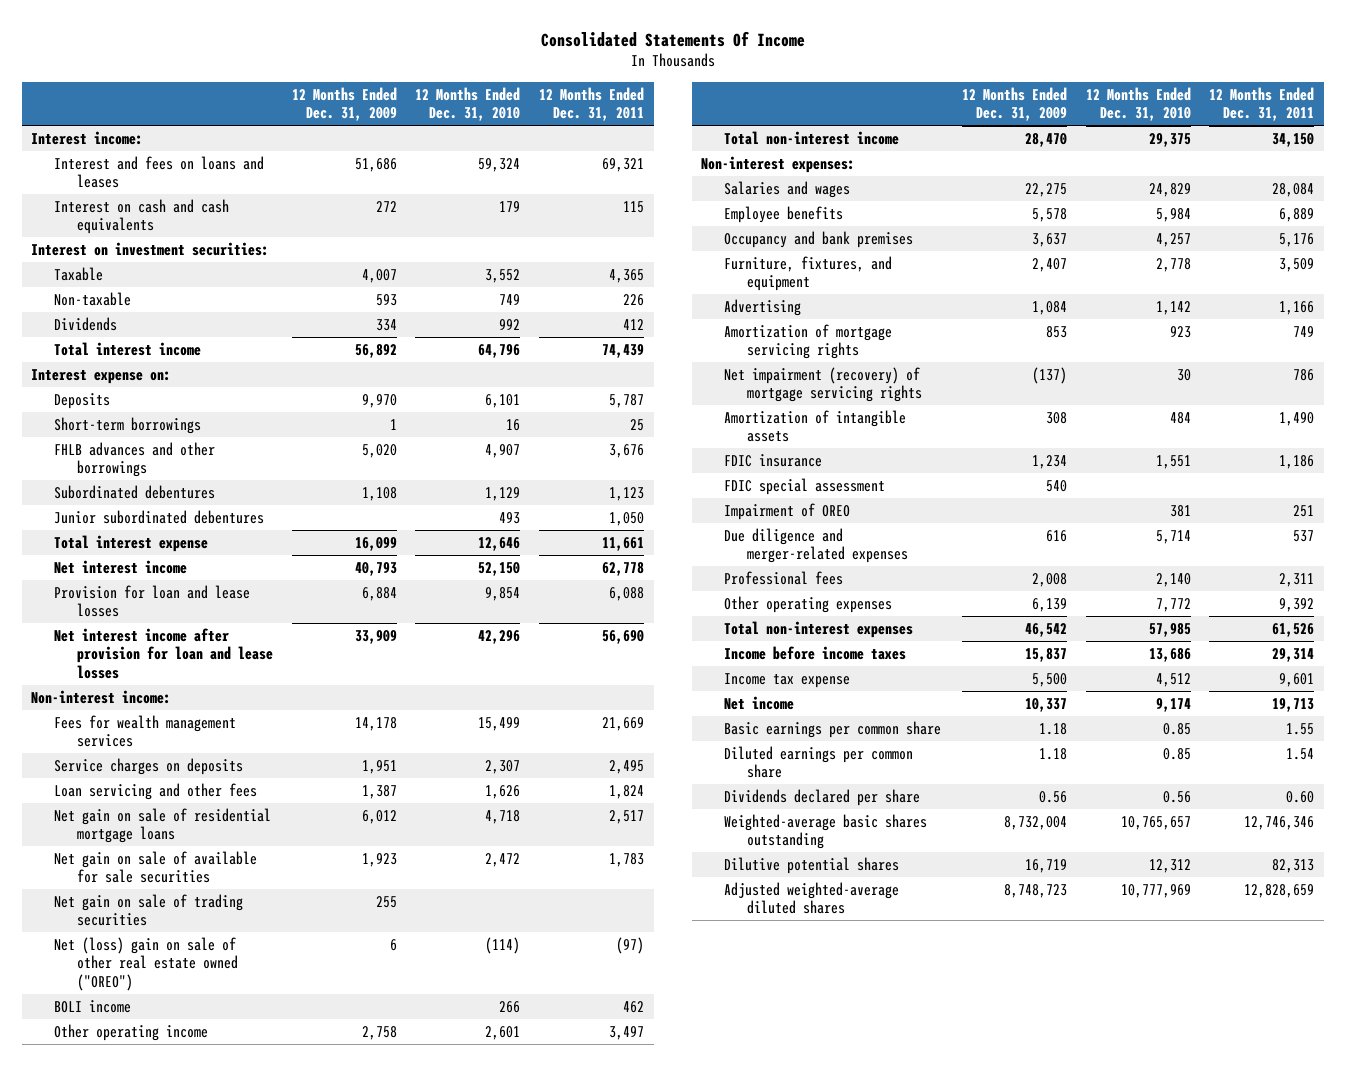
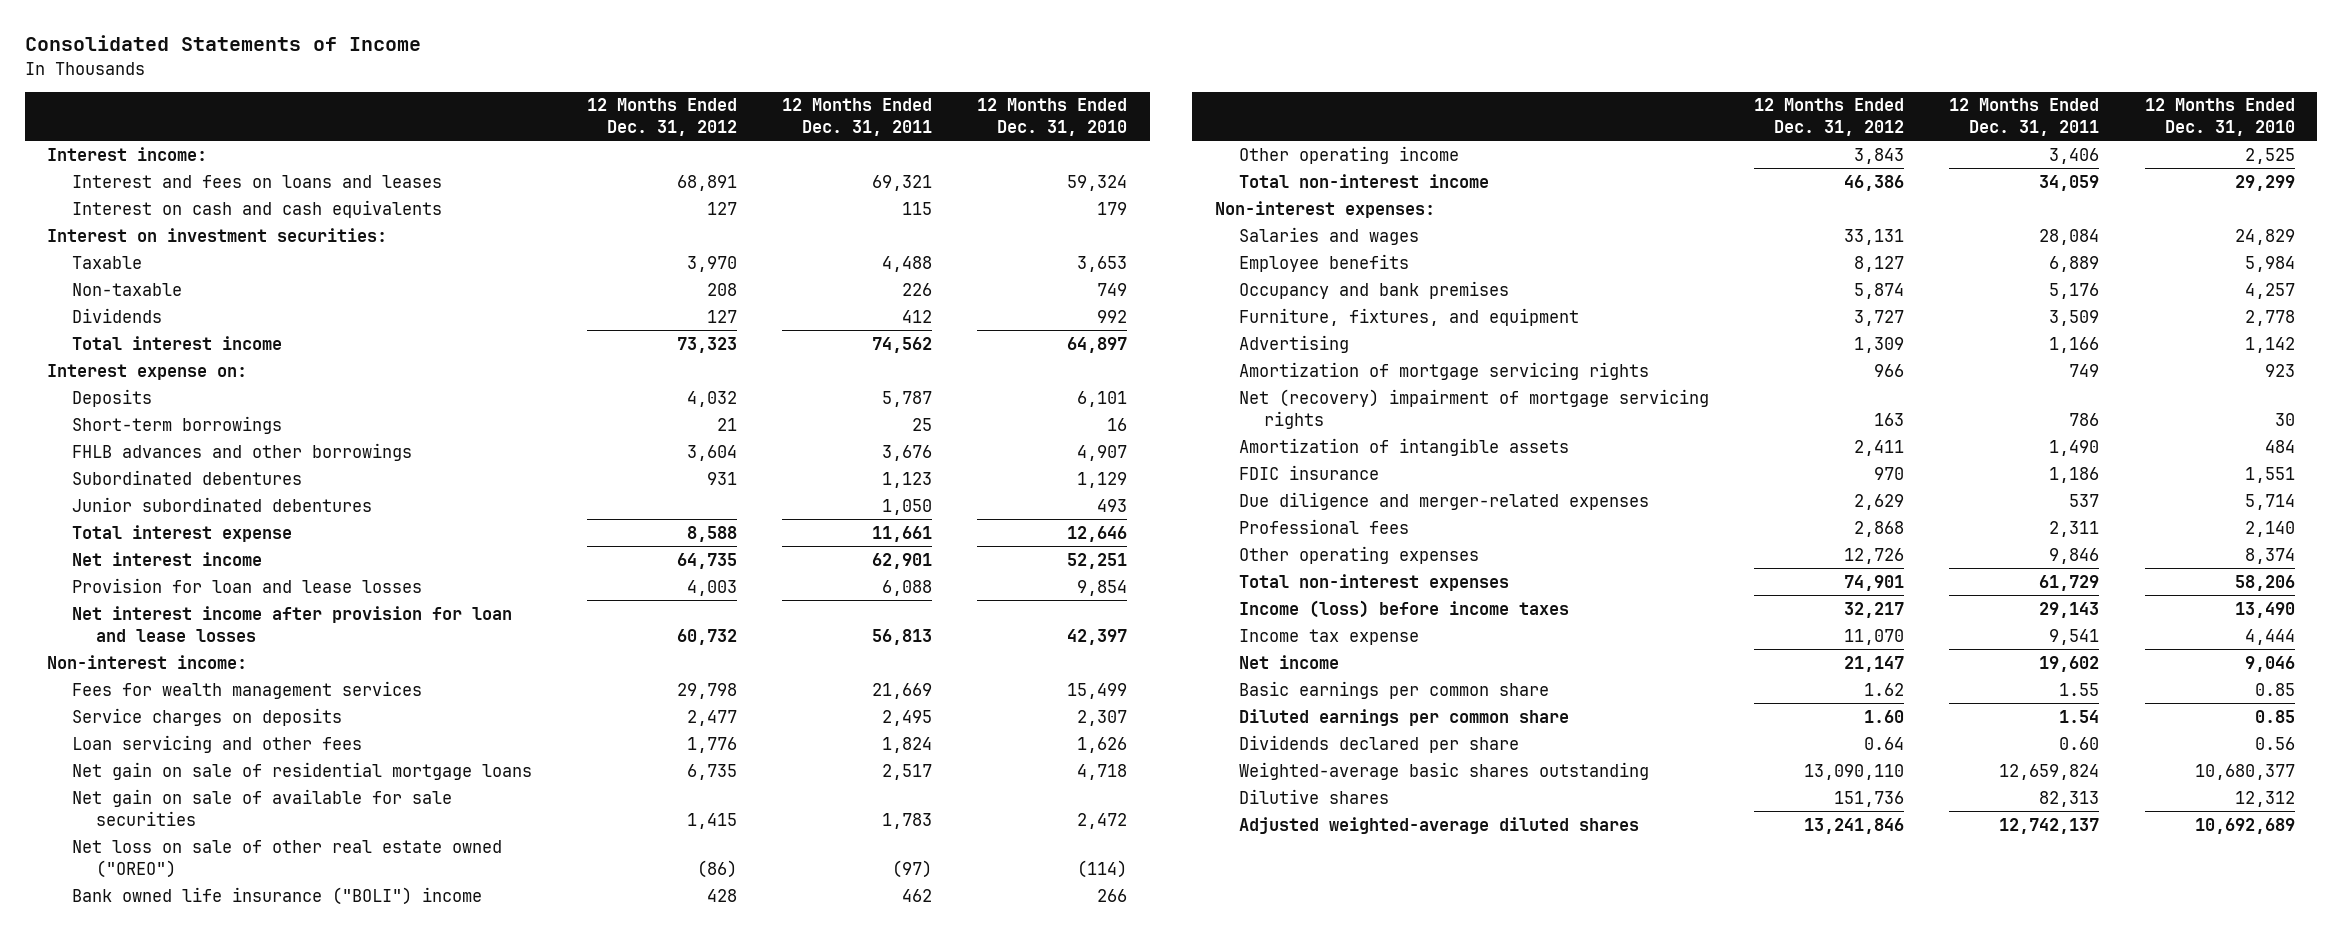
[540,30,805,47] Consolidated Statements Of Income -> [24,35,421,52] Consolidated Statements of Income
[291,86,397,121] 12 Months Ended Dec. 31, 2009 -> none
none -> [586,98,737,137] 12 Months Ended Dec. 31, 2012
[485,268,521,283] 3,552 -> [1076,255,1127,272] 3,653
[609,268,645,283] 4,365 -> [881,255,932,272] 4,488
[478,343,521,358] 64,796 -> [1066,336,1127,353] 64,897
[602,343,645,358] 74,439 -> [871,336,932,353] 74,562
[478,561,521,576] 52,150 -> [1066,552,1127,569] 52,251
[602,561,645,576] 62,778 -> [871,552,932,569] 62,901
[478,629,521,644] 42,296 -> [1066,628,1127,645] 42,397
[602,629,645,644] 56,690 -> [871,628,932,645] 56,813
[53,893,243,927] Net gain on sale of trading securities -> none
[53,936,238,991] Net (loss) gain on sale of other real estate owned ("OREO") -> [71,839,502,878] Net loss on sale of other real estate owned ("OREO")
[53,999,131,1013] BOLI income -> [71,886,482,905] Bank owned life insurance ("BOLI") income
[485,1025,521,1040] 2,601 -> [2244,147,2295,164] 2,525
[609,1025,645,1040] 3,497 -> [2049,147,2100,164] 3,406
[1148,132,1191,147] 29,375 -> [2234,174,2295,191] 29,299
[1272,132,1315,147] 34,150 -> [2039,174,2100,191] 34,059
[724,366,922,403] Net impairment (recovery) of mortgage servicing rights -> [1239,388,1710,429] Net (recovery) impairment of mortgage servicing rights
[724,477,886,495] FDIC special assessment -> none
[724,502,851,520] Impairment of OREO -> none
[1155,597,1191,612] 7,772 -> [2244,547,2295,564] 8,374
[1279,597,1315,612] 9,392 -> [2049,547,2100,564] 9,846
[1148,622,1191,637] 57,985 -> [2234,574,2295,591] 58,206
[1272,622,1315,637] 61,526 -> [2039,574,2100,591] 61,729
[724,645,907,660] Income before income taxes -> [1239,599,1570,618] Income (loss) before income taxes
[1148,647,1191,662] 13,686 -> [2234,601,2295,618] 13,490
[1272,647,1315,662] 29,314 -> [2039,601,2100,618] 29,143
[1155,672,1191,687] 4,512 -> [2244,628,2295,645] 4,444
[1279,672,1315,687] 9,601 -> [2049,628,2100,645] 9,541
[1155,697,1191,712] 9,174 -> [2244,655,2295,672] 9,046
[1272,697,1315,712] 19,713 -> [2039,655,2100,672] 19,602
[1120,815,1191,830] 10,765,657 -> [2194,763,2295,780] 10,680,377
[1244,815,1315,830] 12,746,346 -> [1999,763,2100,780] 12,659,824
[724,856,900,874] Dilutive potential shares -> [1239,788,1390,804] Dilutive shares
[1120,883,1191,898] 10,777,969 -> [2194,817,2295,834] 10,692,689
[1244,883,1315,898] 12,828,659 -> [1999,817,2100,834] 12,742,137

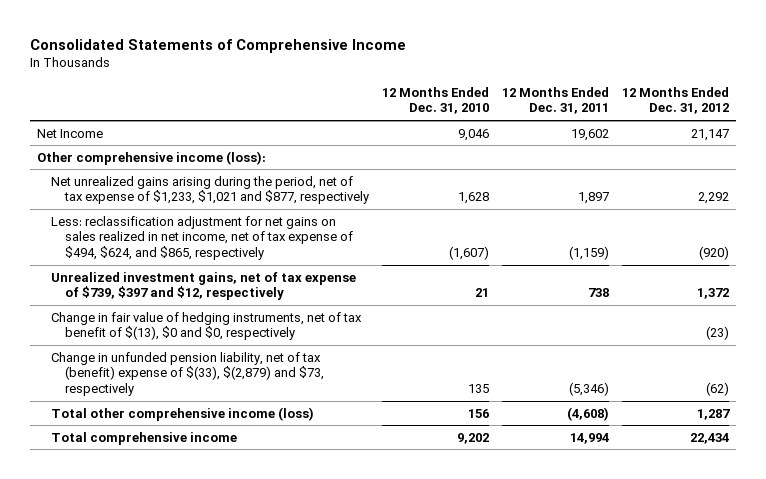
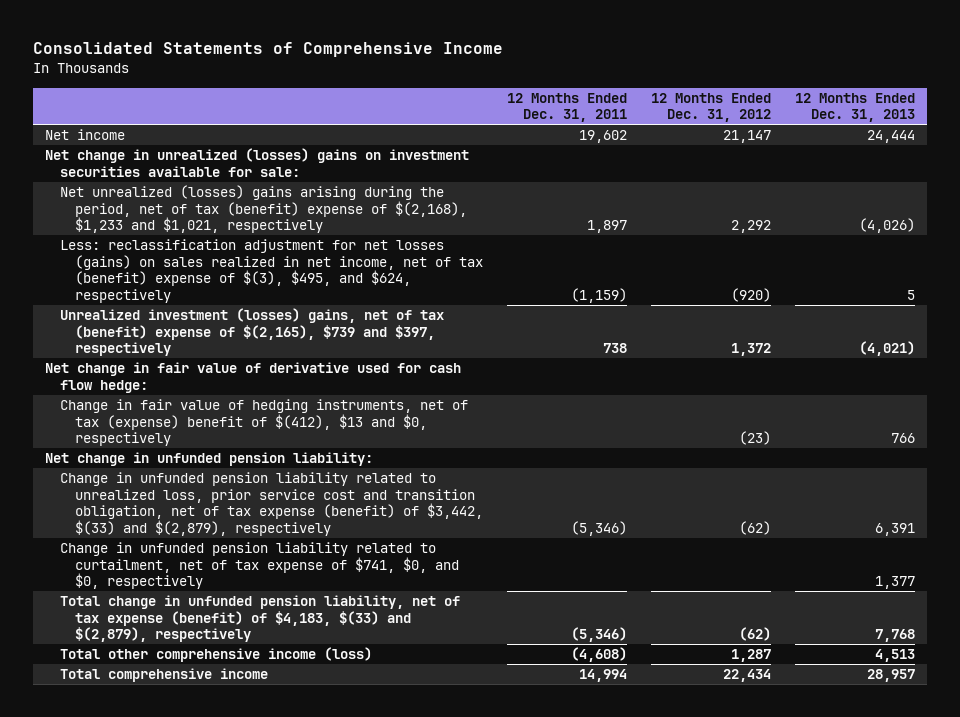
[381,86,489,115] 12 Months Ended Dec. 31, 2010 -> none
none -> [795,92,916,123] 12 Months Ended Dec. 31, 2013
[36,150,266,165] Other comprehensive income (loss): -> none
[36,128,103,138] Net Income -> [44,129,125,141] Net income
none -> [44,148,469,177] Net change in unrealized (losses) gains on investment securities available for sale:
[50,175,369,205] Net unrealized gains arising during the period, net of tax expense of $1,233, $1,021 and $877, respectively -> [59,185,468,234] Net unrealized (losses) gains arising during the period, net of tax (benefit) expense of $(2,168), $1,233 and $1,021, respectively
[50,215,353,261] Less: reclassification adjustment for net gains on sales realized in net income, net of tax expense of $494, $624, and $865, respectively -> [59,239,484,304] Less: reclassification adjustment for net losses (gains) on sales realized in net income, net of tax (benefit) expense of $(3), $495, and $624, respectively
[50,271,356,301] Unrealized investment gains, net of tax expense of $739, $397 and $12, respectively -> [59,308,444,357] Unrealized investment (losses) gains, net of tax (benefit) expense of $(2,165), $739 and $397, respectively
none -> [44,362,461,393] Net change in fair value of derivative used for cash flow hedge:
[50,311,362,341] Change in fair value of hedging instruments, net of tax benefit of $(13), $0 and $0, respectively -> [59,399,468,447] Change in fair value of hedging instruments, net of tax (expense) benefit of $(412), $13 and $0, respectively
none -> [44,452,373,467] Net change in unfunded pension liability:
none -> [59,472,484,537] Change in unfunded pension liability related to unrealized loss, prior service cost and transition obligation, net of tax expense (benefit) of $3,442, $(33) and $(2,879), respectively
none -> [59,542,460,590] Change in unfunded pension liability related to curtailment, net of tax expense of $741, $0, and $0, respectively
[50,351,324,397] Change in unfunded pension liability, net of tax (benefit) expense of $(33), $(2,879) and $73, respectively -> [59,595,460,643] Total change in unfunded pension liability, net of tax expense (benefit) of $4,183, $(33) and $(2,879), respectively

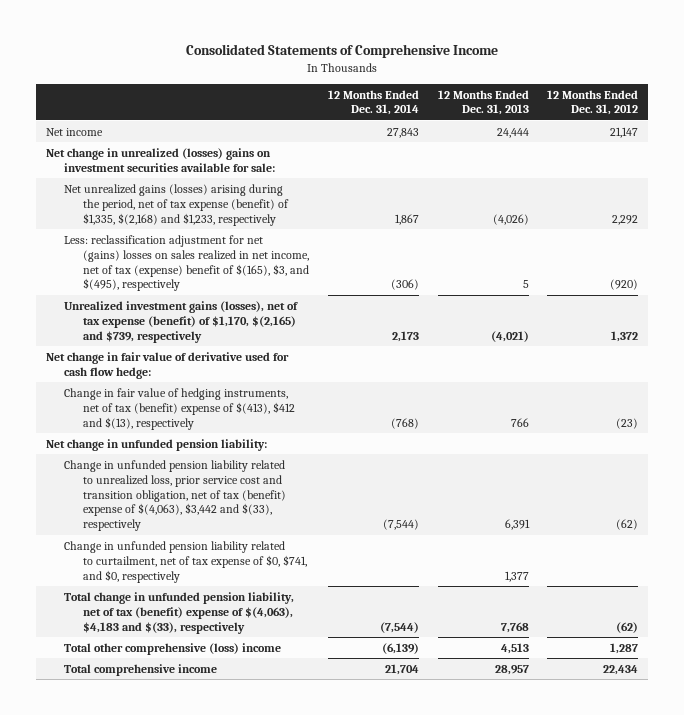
[507,92,628,123] 12 Months Ended Dec. 31, 2011 -> none
none -> [327,89,419,116] 12 Months Ended Dec. 31, 2014
[59,185,468,234] Net unrealized (losses) gains arising during the period, net of tax (benefit) expense of $(2,168), $1,233 and $1,021, respectively -> [64,183,289,226] Net unrealized gains (losses) arising during the period, net of tax expense (benefit) of $1,335, $(2,168) and $1,233, respectively
[59,239,484,304] Less: reclassification adjustment for net losses (gains) on sales realized in net income, net of tax (benefit) expense of $(3), $495, and $624, respectively -> [64,234,309,292] Less: reclassification adjustment for net (gains) losses on sales realized in net income, net of tax (expense) benefit of $(165), $3, and $(495), respectively
[59,308,444,357] Unrealized investment (losses) gains, net of tax (benefit) expense of $(2,165), $739 and $397, respectively -> [64,300,299,343] Unrealized investment gains (losses), net of tax expense (benefit) of $1,170, $(2,165) and $739, respectively
[59,399,468,447] Change in fair value of hedging instruments, net of tax (expense) benefit of $(412), $13 and $0, respectively -> [64,387,295,430] Change in fair value of hedging instruments, net of tax (benefit) expense of $(413), $412 and $(13), respectively
[59,472,484,537] Change in unfunded pension liability related to unrealized loss, prior service cost and transition obligation, net of tax expense (benefit) of $3,442, $(33) and $(2,879), respectively -> [64,459,286,532] Change in unfunded pension liability related to unrealized loss, prior service cost and transition obligation, net of tax (benefit) expense of $(4,063), $3,442 and $(33), respectively
[59,542,460,590] Change in unfunded pension liability related to curtailment, net of tax expense of $741, $0, and $0, respectively -> [64,540,307,583] Change in unfunded pension liability related to curtailment, net of tax expense of $0, $741, and $0, respectively
[59,595,460,643] Total change in unfunded pension liability, net of tax expense (benefit) of $4,183, $(33) and $(2,879), respectively -> [64,591,295,634] Total change in unfunded pension liability, net of tax (benefit) expense of $(4,063), $4,183 and $(33), respectively
[59,647,372,663] Total other comprehensive income (loss) -> [64,642,282,655] Total other comprehensive (loss) income

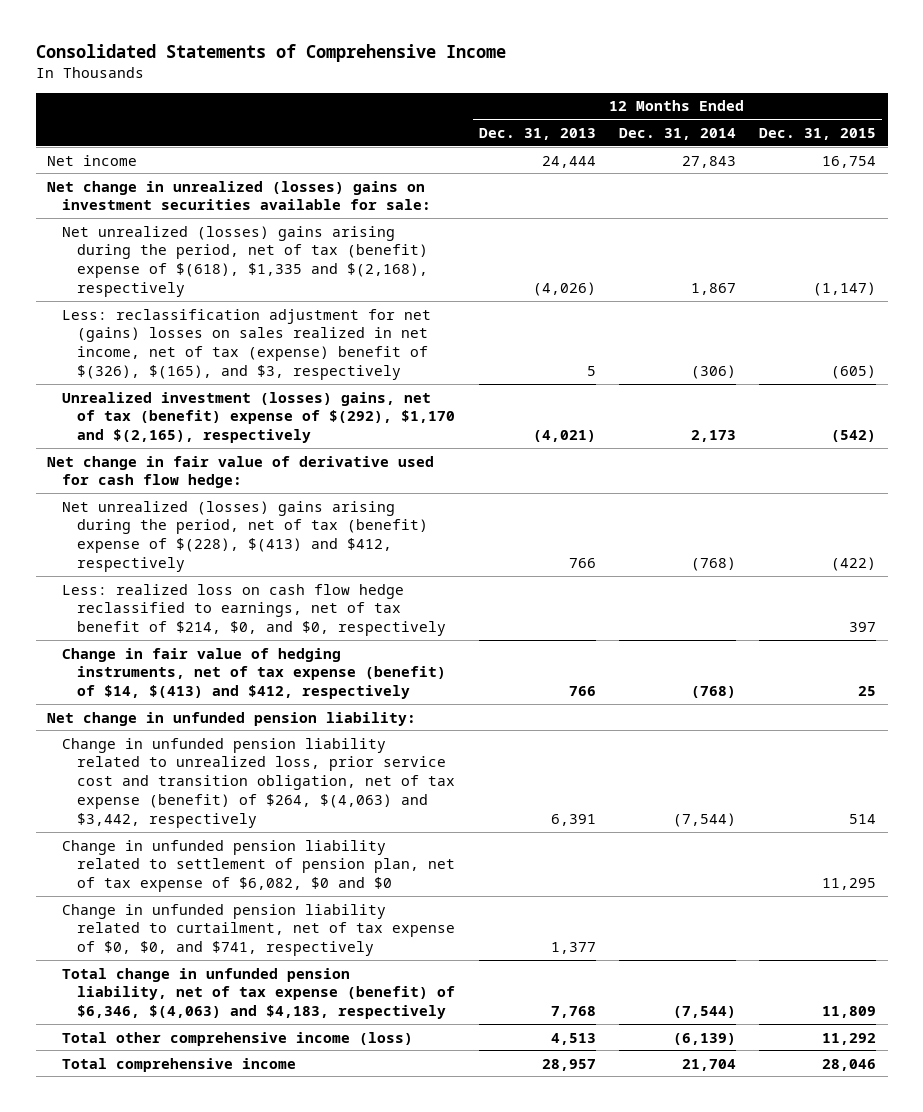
[547,89,639,116] 12 Months Ended Dec. 31, 2012 -> none
none -> [758,127,876,140] Dec. 31, 2015
[64,183,289,226] Net unrealized gains (losses) arising during the period, net of tax expense (benefit) of $1,335, $(2,168) and $1,233, respectively -> [62,225,429,297] Net unrealized (losses) gains arising during the period, net of tax (benefit) expense of $(618), $1,335 and $(2,168), respectively
[64,234,309,292] Less: reclassification adjustment for net (gains) losses on sales realized in net income, net of tax (expense) benefit of $(165), $3, and $(495), respectively -> [62,308,432,380] Less: reclassification adjustment for net (gains) losses on sales realized in net income, net of tax (expense) benefit of $(326), $(165), and $3, respectively
[64,300,299,343] Unrealized investment gains (losses), net of tax expense (benefit) of $1,170, $(2,165) and $739, respectively -> [62,391,456,444] Unrealized investment (losses) gains, net of tax (benefit) expense of $(292), $1,170 and $(2,165), respectively
none -> [62,500,429,572] Net unrealized (losses) gains arising during the period, net of tax (benefit) expense of $(228), $(413) and $412, respectively
none -> [62,583,447,637] Less: realized loss on cash flow hedge reclassified to earnings, net of tax benefit of $214, $0, and $0, respectively
[64,387,295,430] Change in fair value of hedging instruments, net of tax (benefit) expense of $(413), $412 and $(13), respectively -> [62,647,447,700] Change in fair value of hedging instruments, net of tax expense (benefit) of $14, $(413) and $412, respectively
[64,459,286,532] Change in unfunded pension liability related to unrealized loss, prior service cost and transition obligation, net of tax (benefit) expense of $(4,063), $3,442 and $(33), respectively -> [62,737,456,828] Change in unfunded pension liability related to unrealized loss, prior service cost and transition obligation, net of tax expense (benefit) of $264, $(4,063) and $3,442, respectively
none -> [62,839,456,893] Change in unfunded pension liability related to settlement of pension plan, net of tax expense of $6,082, $0 and $0
[64,540,307,583] Change in unfunded pension liability related to curtailment, net of tax expense of $0, $741, and $0, respectively -> [62,903,456,957] Change in unfunded pension liability related to curtailment, net of tax expense of $0, $0, and $741, respectively
[64,591,295,634] Total change in unfunded pension liability, net of tax (benefit) expense of $(4,063), $4,183 and $(33), respectively -> [62,967,456,1020] Total change in unfunded pension liability, net of tax expense (benefit) of $6,346, $(4,063) and $4,183, respectively
[64,642,282,655] Total other comprehensive (loss) income -> [62,1031,414,1046] Total other comprehensive income (loss)

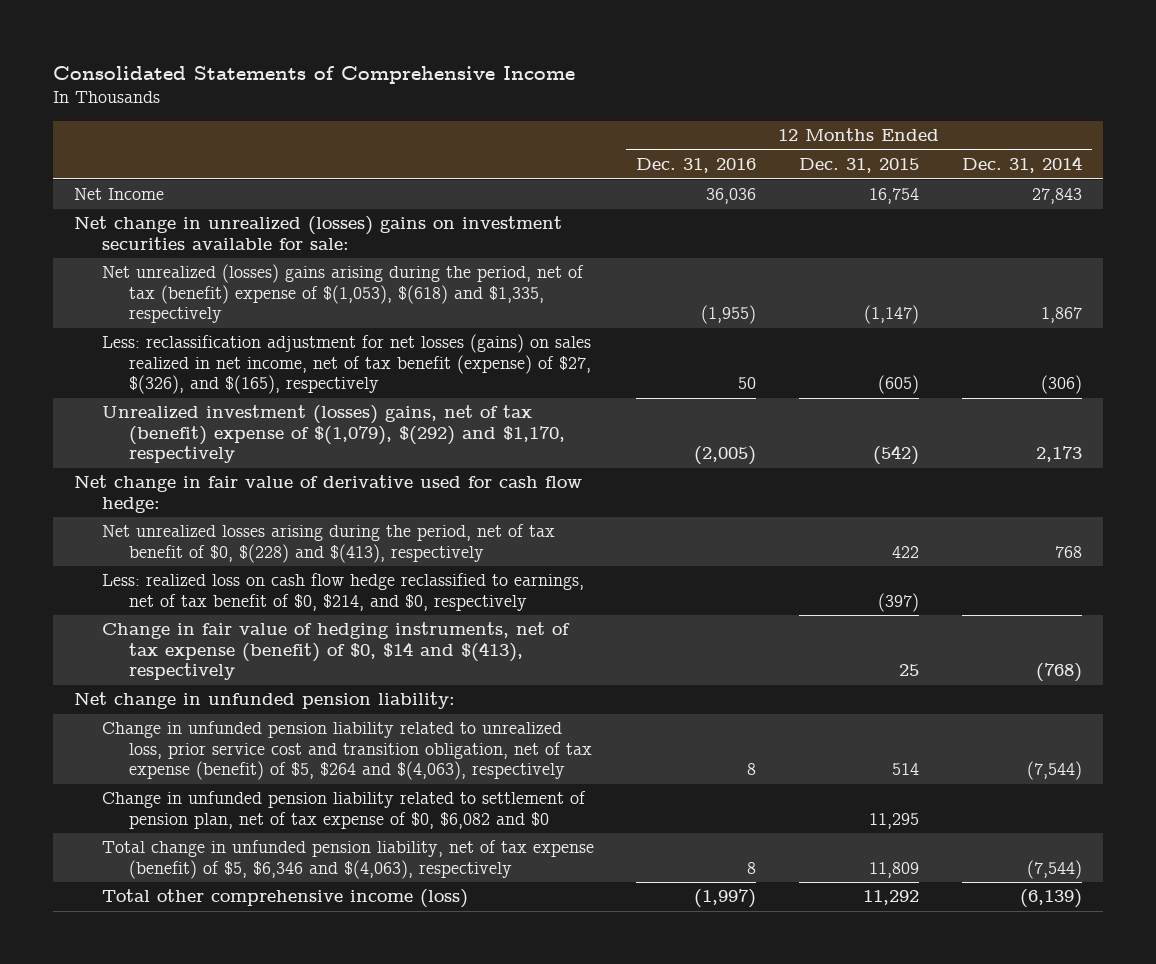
[478,127,596,140] Dec. 31, 2013 -> none
none -> [636,158,757,174] Dec. 31, 2016
[47,154,138,166] Net income -> [74,188,165,201] Net Income
[62,225,429,297] Net unrealized (losses) gains arising during the period, net of tax (benefit) expense of $(618), $1,335 and $(2,168), respectively -> [101,264,584,324] Net unrealized (losses) gains arising during the period, net of tax (benefit) expense of $(1,053), $(618) and $1,335, respectively
[62,308,432,380] Less: reclassification adjustment for net (gains) losses on sales realized in net income, net of tax (expense) benefit of $(326), $(165), and $3, respectively -> [101,334,592,395] Less: reclassification adjustment for net losses (gains) on sales realized in net income, net of tax benefit (expense) of $27, $(326), and $(165), respectively
[62,391,456,444] Unrealized investment (losses) gains, net of tax (benefit) expense of $(292), $1,170 and $(2,165), respectively -> [101,405,566,464] Unrealized investment (losses) gains, net of tax (benefit) expense of $(1,079), $(292) and $1,170, respectively
[62,500,429,572] Net unrealized (losses) gains arising during the period, net of tax (benefit) expense of $(228), $(413) and $412, respectively -> [101,524,555,563] Net unrealized losses arising during the period, net of tax benefit of $0, $(228) and $(413), respectively
[690,556,736,571] (768) -> [1054,545,1082,558] 768
[830,556,876,571] (422) -> [892,545,920,558] 422
[62,583,447,637] Less: realized loss on cash flow hedge reclassified to earnings, net of tax benefit of $214, $0, and $0, respectively -> [101,573,584,611] Less: realized loss on cash flow hedge reclassified to earnings, net of tax benefit of $0, $214, and $0, respectively
[848,622,876,633] 397 -> [878,592,920,612] (397)
[62,647,447,700] Change in fair value of hedging instruments, net of tax expense (benefit) of $14, $(413) and $412, respectively -> [101,622,570,681] Change in fair value of hedging instruments, net of tax expense (benefit) of $0, $14 and $(413), respectively
[62,903,456,957] Change in unfunded pension liability related to curtailment, net of tax expense of $0, $0, and $741, respectively -> none
[62,737,456,828] Change in unfunded pension liability related to unrealized loss, prior service cost and transition obligation, net of tax expense (benefit) of $264, $(4,063) and $3,442, respectively -> [101,721,593,781] Change in unfunded pension liability related to unrealized loss, prior service cost and transition obligation, net of tax expense (benefit) of $5, $264 and $(4,063), respectively
[62,839,456,893] Change in unfunded pension liability related to settlement of pension plan, net of tax expense of $6,082, $0 and $0 -> [101,791,586,829] Change in unfunded pension liability related to settlement of pension plan, net of tax expense of $0, $6,082 and $0
[62,967,456,1020] Total change in unfunded pension liability, net of tax expense (benefit) of $6,346, $(4,063) and $4,183, respectively -> [101,840,594,879] Total change in unfunded pension liability, net of tax expense (benefit) of $5, $6,346 and $(4,063), respectively
[62,1057,297,1072] Total comprehensive income -> none

